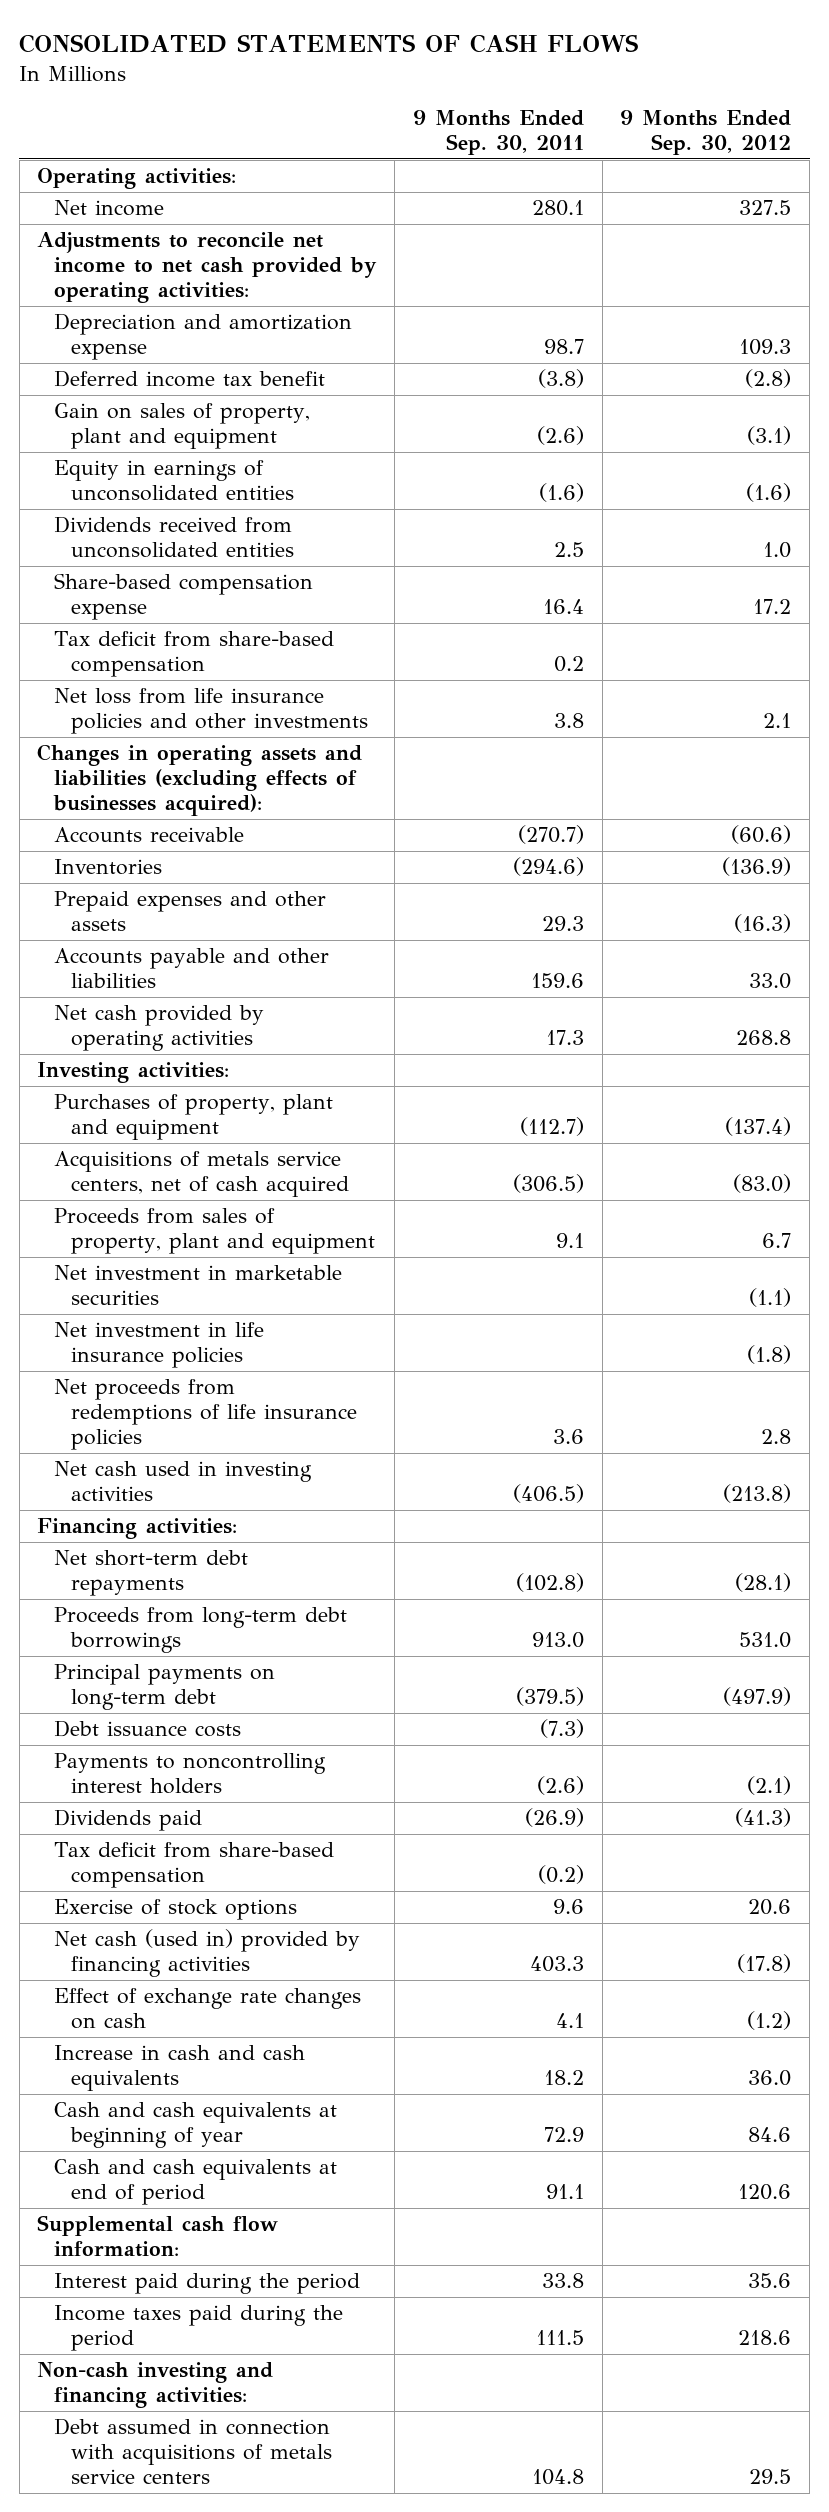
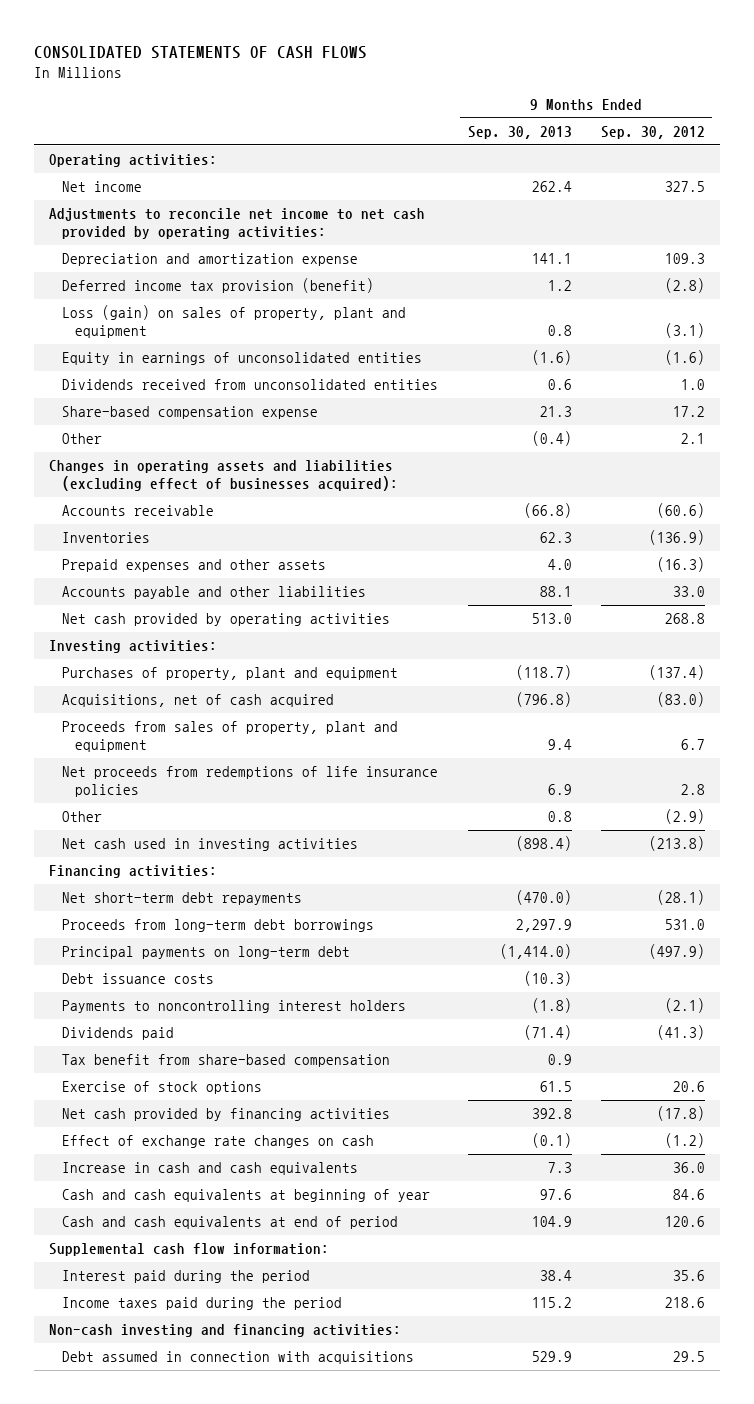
[412,110,584,156] 9 Months Ended Sep. 30, 2011 -> none
none -> [467,126,572,140] Sep. 30, 2013
[54,370,326,388] Deferred income tax benefit -> [62,278,375,294] Deferred income tax provision (benefit)
[54,403,311,450] Gain on sales of property, plant and equipment -> [62,305,407,339] Loss (gain) on sales of property, plant and equipment
[54,631,335,678] Tax deficit from share-based compensation -> none
[54,688,369,735] Net loss from life insurance policies and other investments -> none
none -> [62,433,103,445] Other
[37,744,363,816] Changes in operating assets and liabilities (excluding effects of businesses acquired): -> [49,460,399,492] Changes in operating assets and liabilities (excluding effect of businesses acquired):
[54,1151,350,1198] Acquisitions of metals service centers, net of cash acquired -> [62,694,335,708] Acquisitions, net of cash acquired
[54,1265,343,1306] Net investment in marketable securities -> none
[54,1322,265,1369] Net investment in life insurance policies -> none
none -> [62,811,103,823] Other
[54,1842,335,1889] Tax deficit from share-based compensation -> [62,1054,391,1068] Tax benefit from share-based compensation
[54,1929,361,1978] Net cash (used in) provided by financing activities -> [62,1108,391,1122] Net cash provided by financing activities
[54,2418,333,2484] Debt assumed in connection with acquisitions of metals service centers -> [62,1351,415,1365] Debt assumed in connection with acquisitions

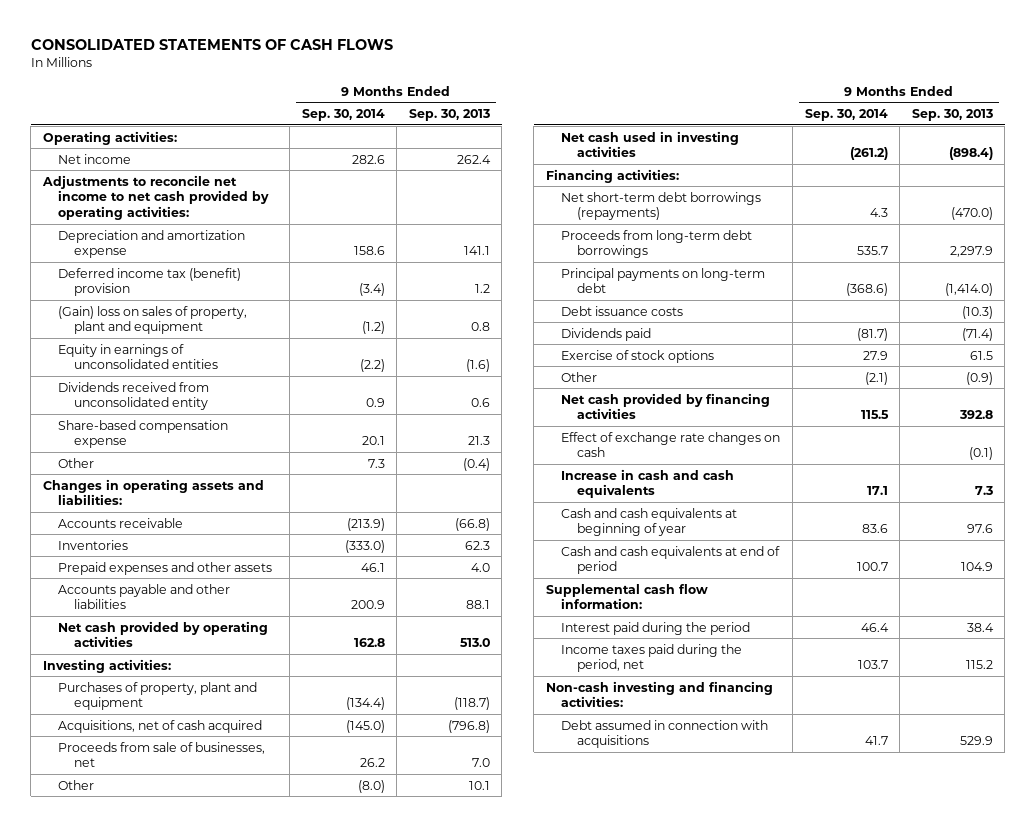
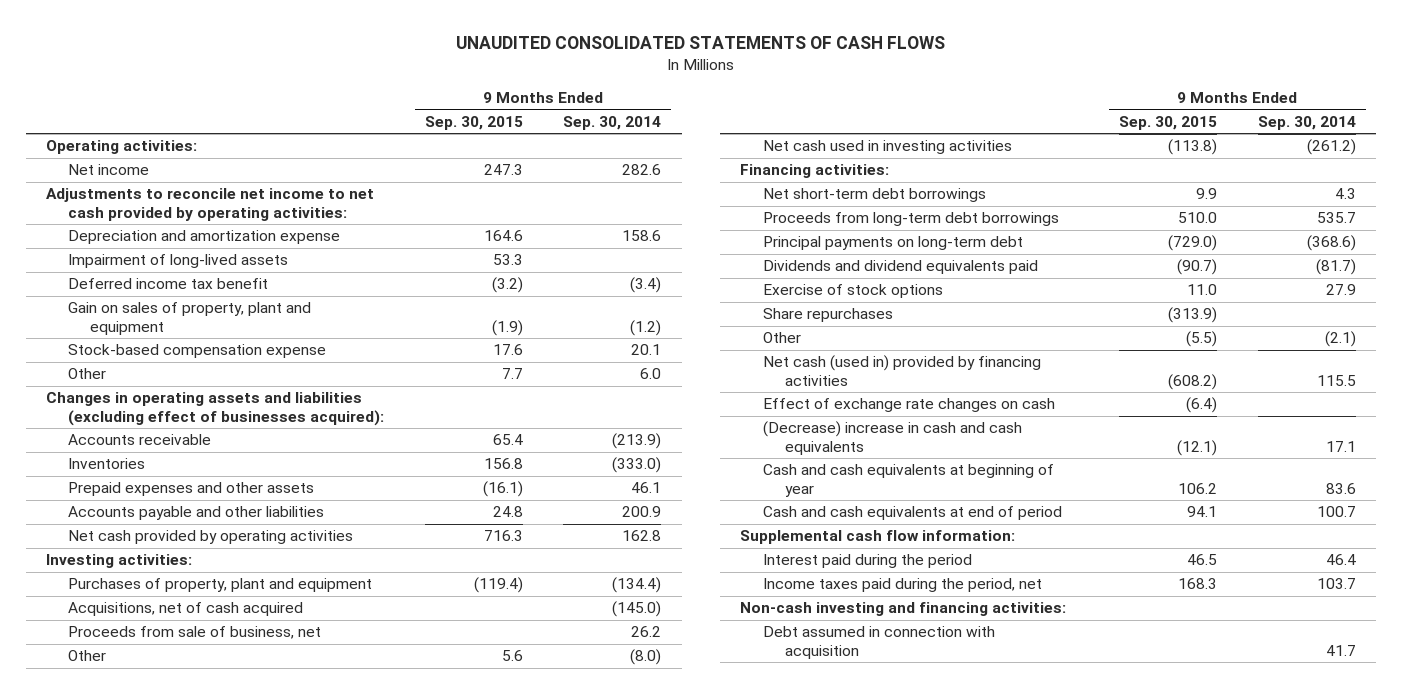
[30,39,393,51] CONSOLIDATED STATEMENTS OF CASH FLOWS -> [455,36,945,50] UNAUDITED CONSOLIDATED STATEMENTS OF CASH FLOWS
[408,109,490,122] Sep. 30, 2013 -> none
none -> [424,115,523,130] Sep. 30, 2015
[58,343,219,370] Equity in earnings of unconsolidated entities -> none
[58,381,210,411] Dividends received from unconsolidated entity -> none
none -> [68,254,289,269] Impairment of long-lived assets
[58,267,242,297] Deferred income tax (benefit) provision -> [68,278,269,290] Deferred income tax benefit
[58,305,248,335] (Gain) loss on sales of property, plant and equipment -> [68,302,312,335] Gain on sales of property, plant and equipment
[58,419,229,449] Share-based compensation expense -> [68,344,327,359] Stock-based compensation expense
[367,458,385,468] 7.3 -> [640,368,662,380] 6.0
[42,478,264,506] Changes in operating assets and liabilities: -> [45,392,385,426] Changes in operating assets and liabilities (excluding effect of businesses acquired):
[58,741,266,768] Proceeds from sale of businesses, net -> [68,626,322,640] Proceeds from sale of business, net
[561,191,762,221] Net short-term debt borrowings (repayments) -> [762,188,986,203] Net short-term debt borrowings
[561,305,684,316] Debt issuance costs -> none
[561,327,652,341] Dividends paid -> [762,260,1038,275] Dividends and dividend equivalents paid
none -> [762,308,893,323] Share repurchases
[561,392,771,420] Net cash provided by financing activities -> [762,355,1041,386] Net cash (used in) provided by financing activities
[561,468,735,499] Increase in cash and cash equivalents -> [762,421,1022,455] (Decrease) increase in cash and cash equivalents
[561,719,769,749] Debt assumed in connection with acquisitions -> [762,626,995,659] Debt assumed in connection with acquisition

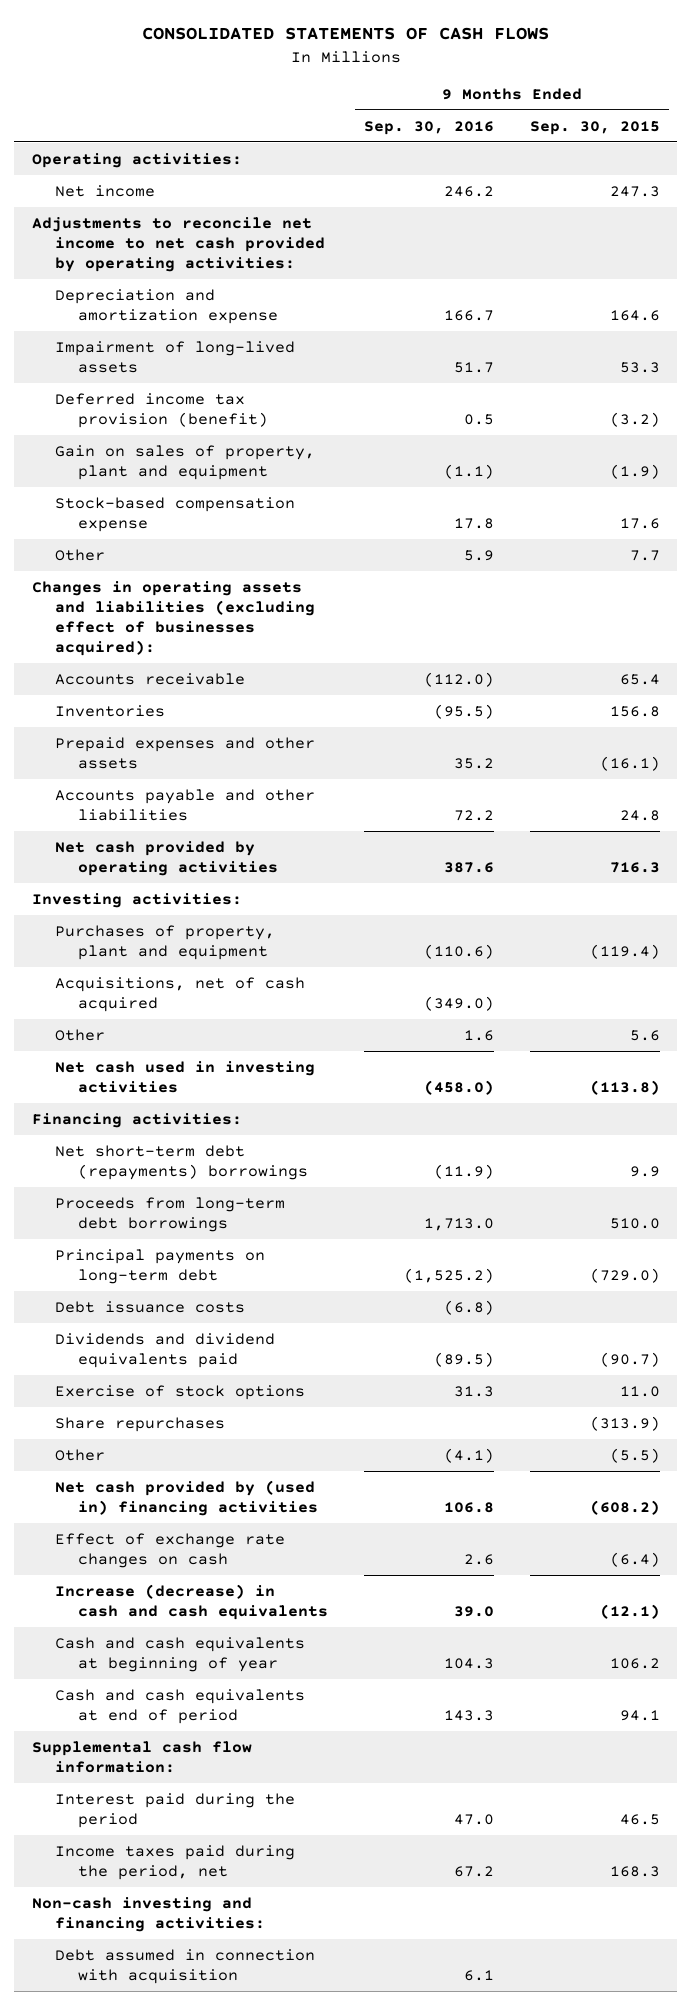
[455,36,945,50] UNAUDITED CONSOLIDATED STATEMENTS OF CASH FLOWS -> [141,27,549,41] CONSOLIDATED STATEMENTS OF CASH FLOWS
[563,115,662,130] Sep. 30, 2014 -> none
none -> [363,120,494,135] Sep. 30, 2016
[68,278,269,290] Deferred income tax benefit -> [54,392,268,428] Deferred income tax provision (benefit)
[68,626,322,640] Proceeds from sale of business, net -> none
[762,188,986,203] Net short-term debt borrowings -> [54,1144,308,1180] Net short-term debt (repayments) borrowings
none -> [54,1300,245,1313] Debt issuance costs
[762,355,1041,386] Net cash (used in) provided by financing activities -> [54,1479,318,1516] Net cash provided by (used in) financing activities
[762,421,1022,455] (Decrease) increase in cash and cash equivalents -> [54,1583,328,1620] Increase (decrease) in cash and cash equivalents

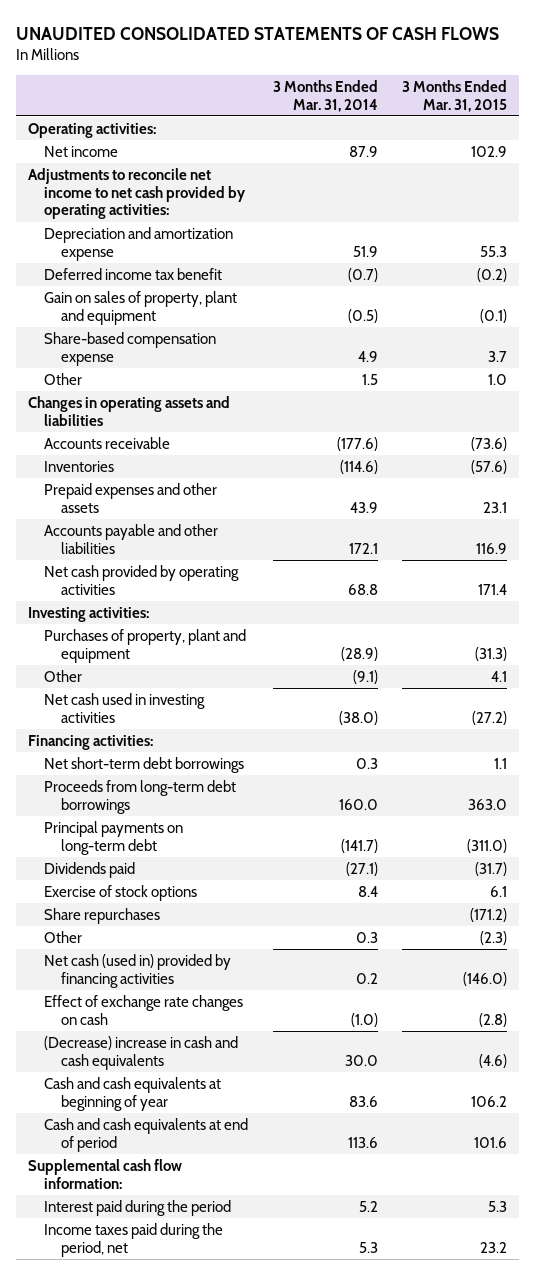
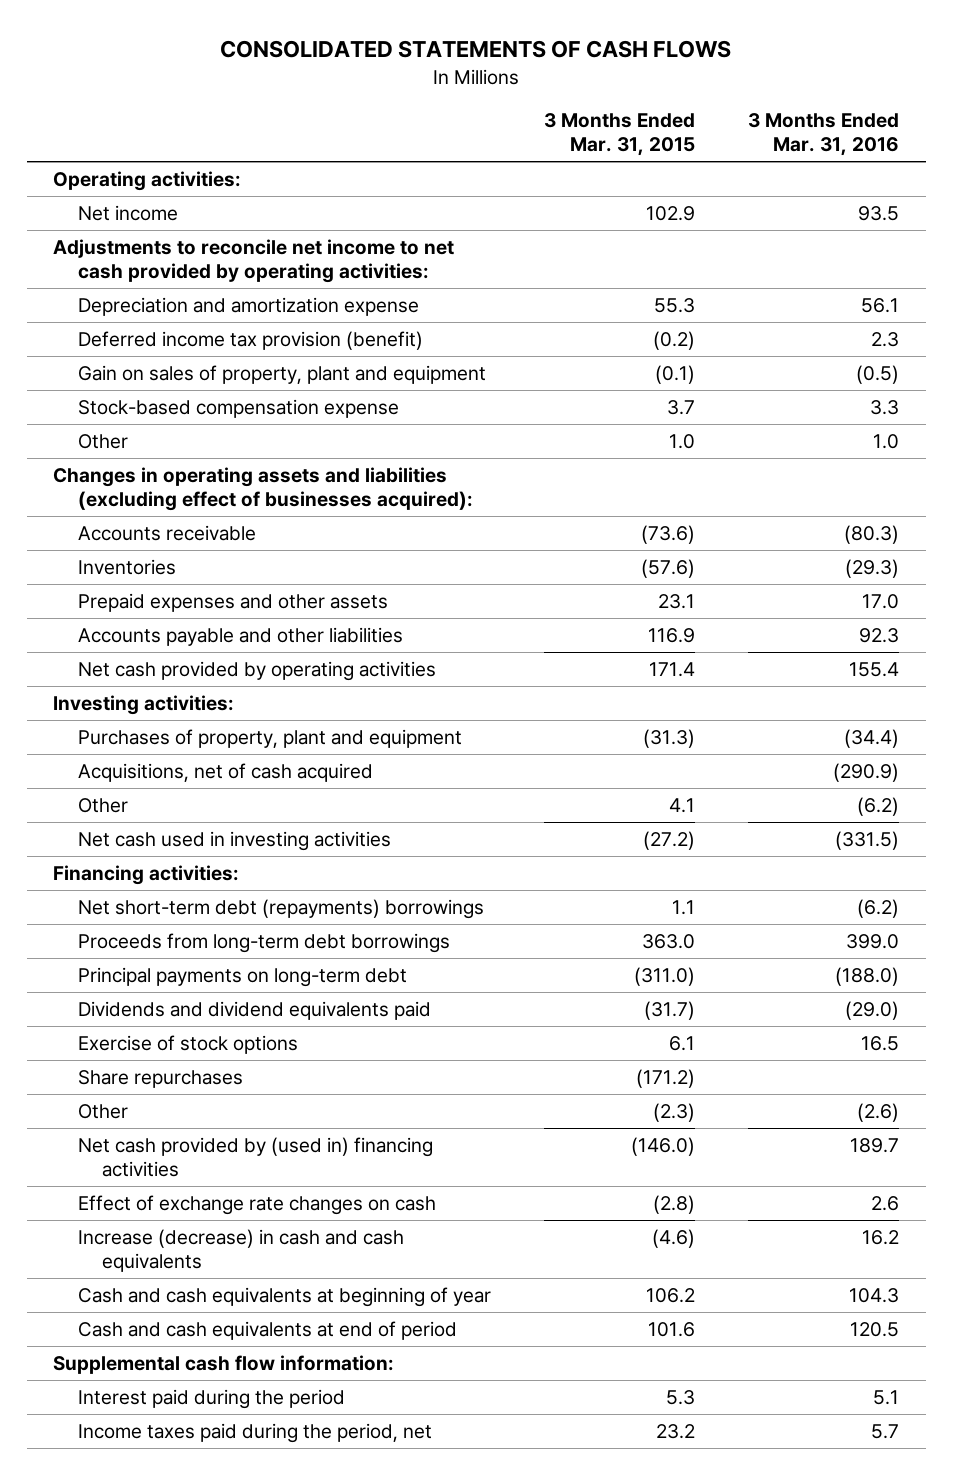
[16,26,500,40] UNAUDITED CONSOLIDATED STATEMENTS OF CASH FLOWS -> [220,40,732,59] CONSOLIDATED STATEMENTS OF CASH FLOWS
[272,79,378,112] 3 Months Ended Mar. 31, 2014 -> none
none -> [748,113,900,157] 3 Months Ended Mar. 31, 2016
[44,267,223,280] Deferred income tax benefit -> [77,330,423,350] Deferred income tax provision (benefit)
[44,331,217,366] Share-based compensation expense -> [77,398,399,418] Stock-based compensation expense
[28,395,231,426] Changes in operating assets and liabilities -> [53,466,473,511] Changes in operating assets and liabilities (excluding effect of businesses acquired):
none -> [77,762,373,782] Acquisitions, net of cash acquired
[44,756,245,773] Net short-term debt borrowings -> [77,898,484,919] Net short-term debt (repayments) borrowings
[44,861,136,878] Dividends paid -> [77,1000,431,1020] Dividends and dividend equivalents paid
[44,953,232,988] Net cash (used in) provided by financing activities -> [77,1136,433,1177] Net cash provided by (used in) financing activities
[44,1035,239,1070] (Decrease) increase in cash and cash equivalents -> [77,1228,404,1272] Increase (decrease) in cash and cash equivalents

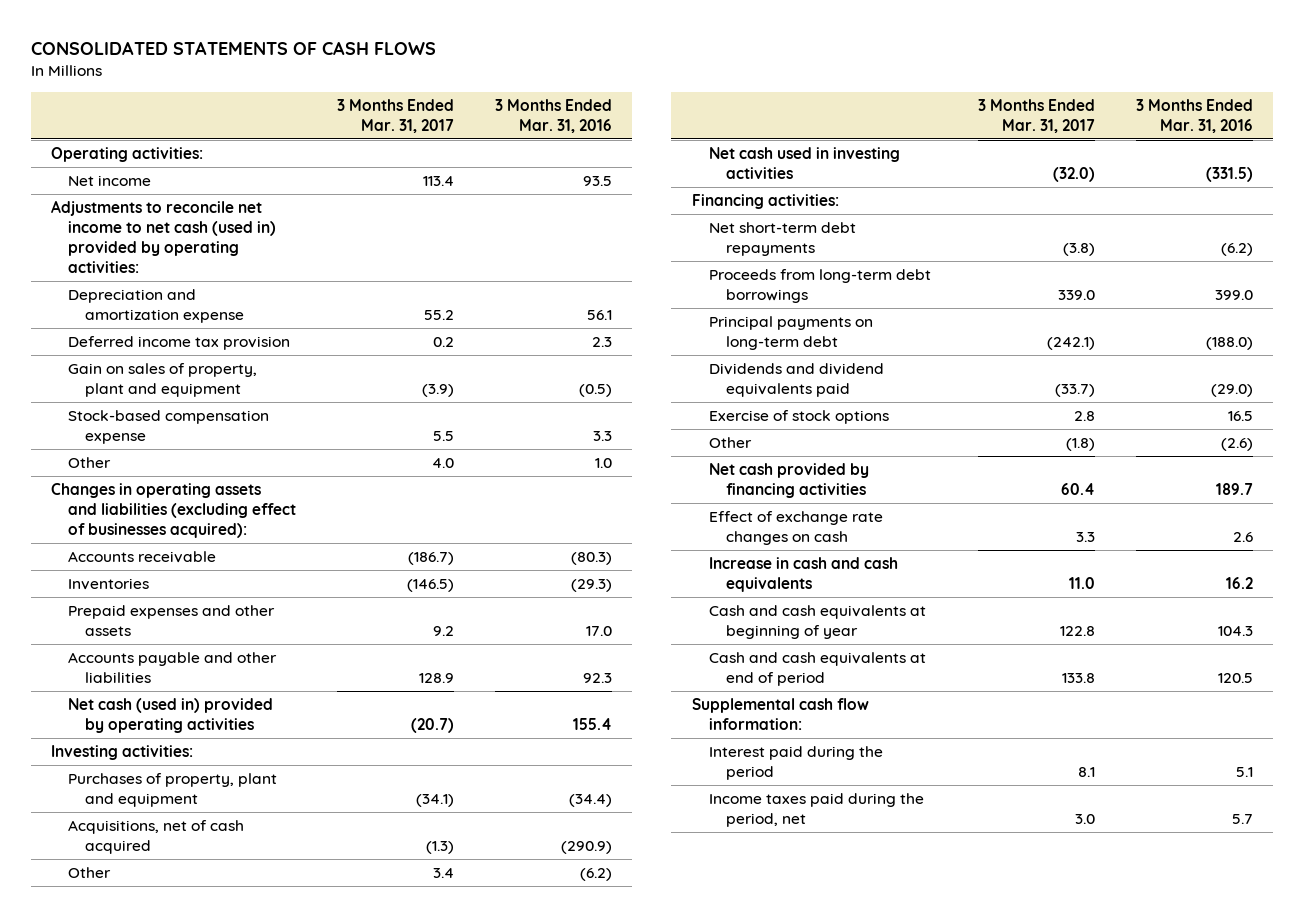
[544,113,696,157] 3 Months Ended Mar. 31, 2015 -> none
none -> [337,98,455,133] 3 Months Ended Mar. 31, 2017
[53,238,455,283] Adjustments to reconcile net income to net cash provided by operating activities: -> [50,200,277,273] Adjustments to reconcile net income to net cash (used in) provided by operating activities:
[77,330,423,350] Deferred income tax provision (benefit) -> [68,336,291,351] Deferred income tax provision
[77,660,436,681] Net cash provided by operating activities -> [68,698,274,734] Net cash (used in) provided by operating activities
[77,898,484,919] Net short-term debt (repayments) borrowings -> [709,222,857,257] Net short-term debt repayments
[77,1069,243,1088] Share repurchases -> none
[77,1136,433,1177] Net cash provided by (used in) financing activities -> [709,463,870,499] Net cash provided by financing activities
[77,1228,404,1272] Increase (decrease) in cash and cash equivalents -> [709,557,899,593] Increase in cash and cash equivalents

